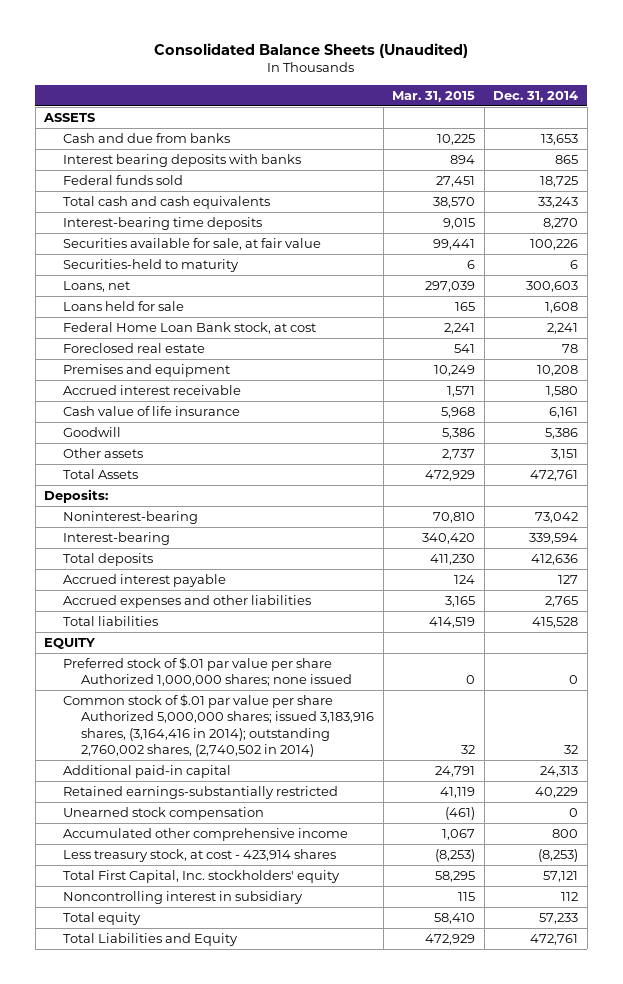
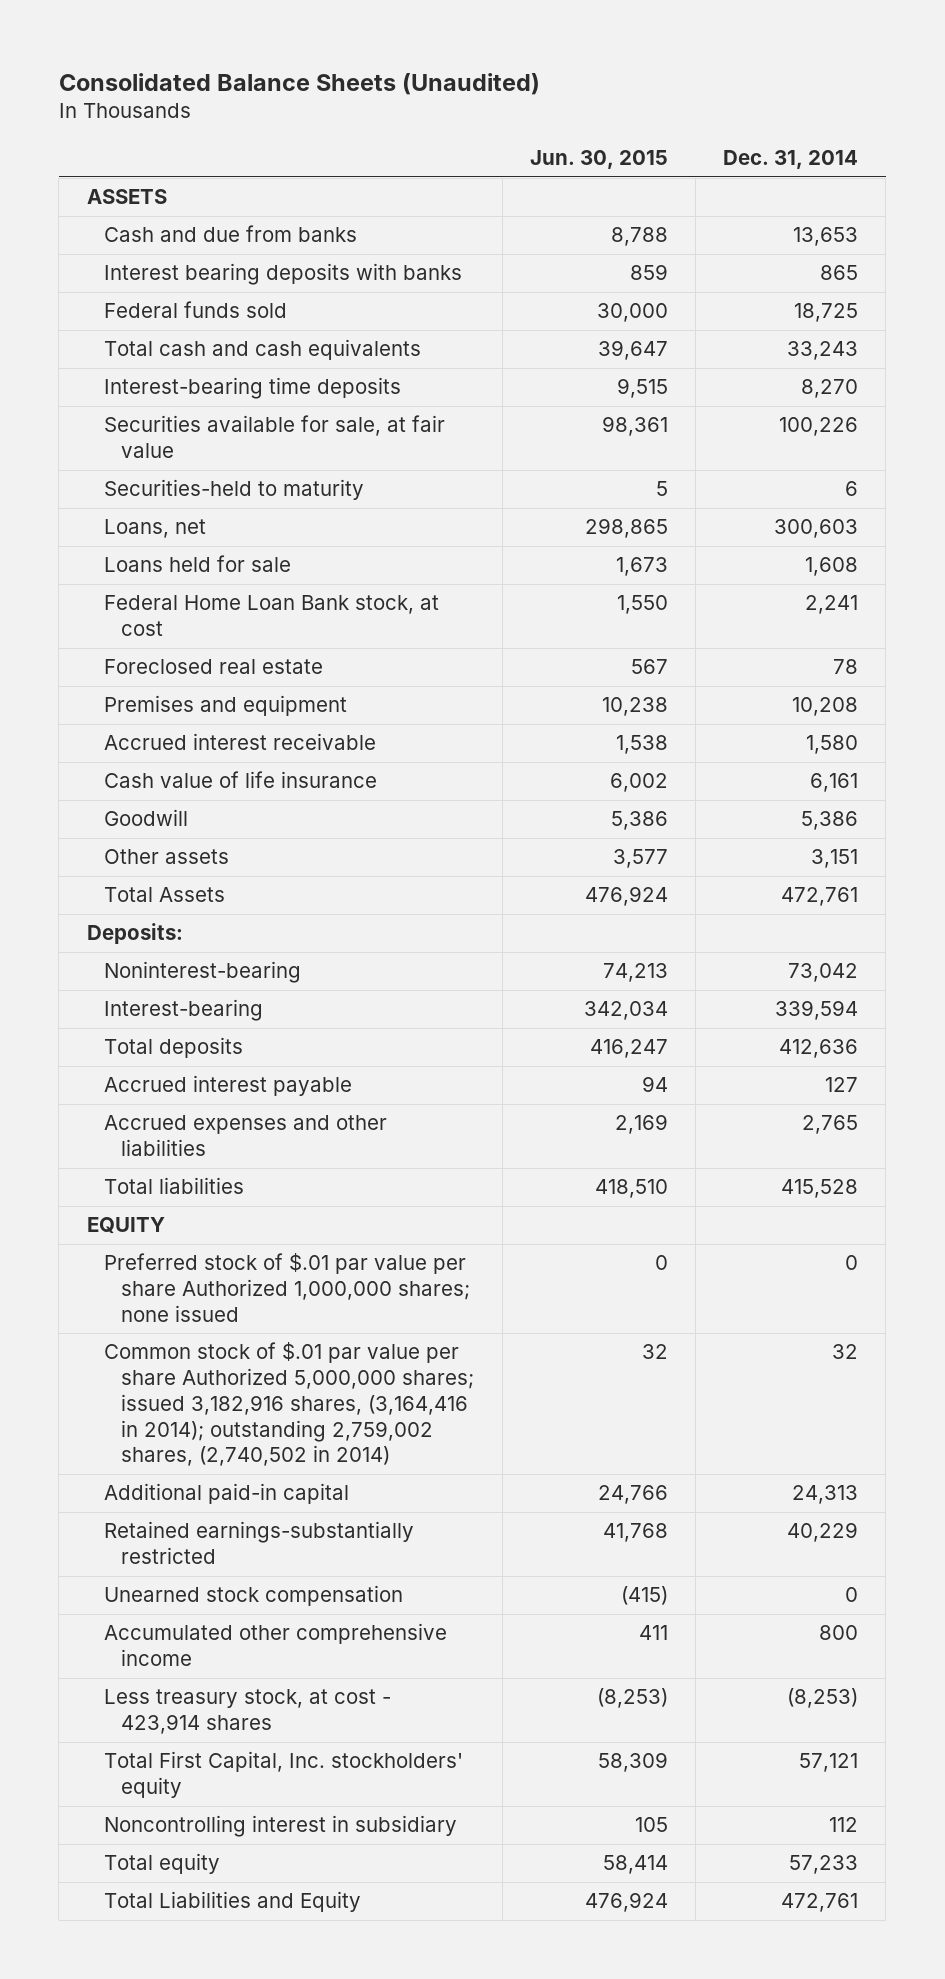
[392,90,476,102] Mar. 31, 2015 -> none
none -> [529,150,668,170] Jun. 30, 2015
[62,693,375,758] Common stock of $.01 par value per share Authorized 5,000,000 shares; issued 3,183,916 shares, (3,164,416 in 2014); outstanding 2,760,002 shares, (2,740,502 in 2014) -> [103,1342,475,1467] Common stock of $.01 par value per share Authorized 5,000,000 shares; issued 3,182,916 shares, (3,164,416 in 2014); outstanding 2,759,002 shares, (2,740,502 in 2014)

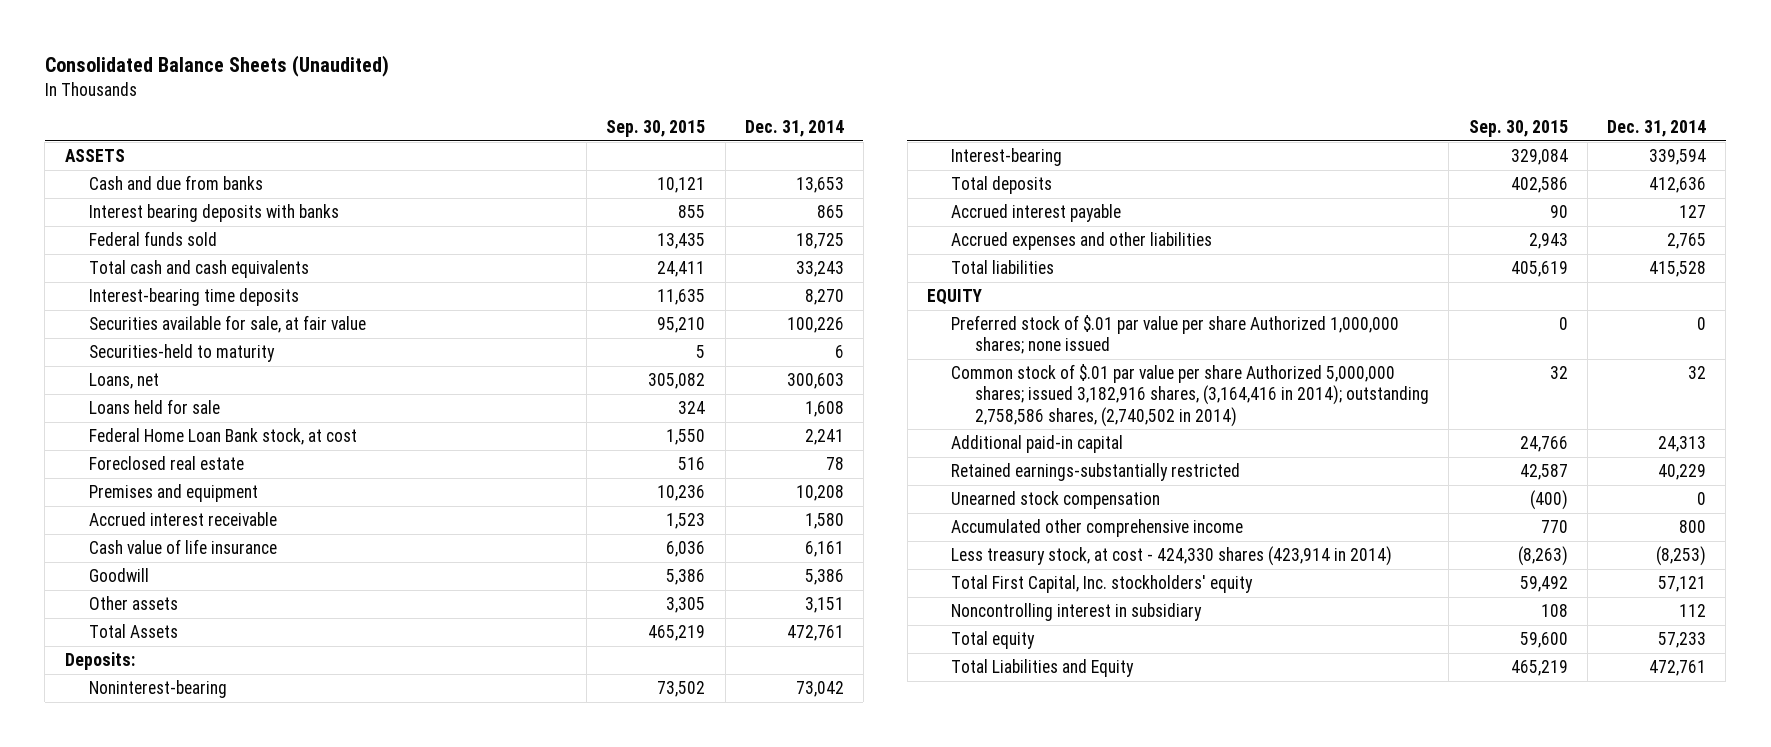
[529,150,668,170] Jun. 30, 2015 -> none
none -> [606,120,706,138] Sep. 30, 2015
[103,1342,475,1467] Common stock of $.01 par value per share Authorized 5,000,000 shares; issued 3,182,916 shares, (3,164,416 in 2014); outstanding 2,759,002 shares, (2,740,502 in 2014) -> [951,364,1430,427] Common stock of $.01 par value per share Authorized 5,000,000 shares; issued 3,182,916 shares, (3,164,416 in 2014); outstanding 2,758,586 shares, (2,740,502 in 2014)
[103,1689,391,1735] Less treasury stock, at cost - 423,914 shares -> [951,546,1393,567] Less treasury stock, at cost - 424,330 shares (423,914 in 2014)

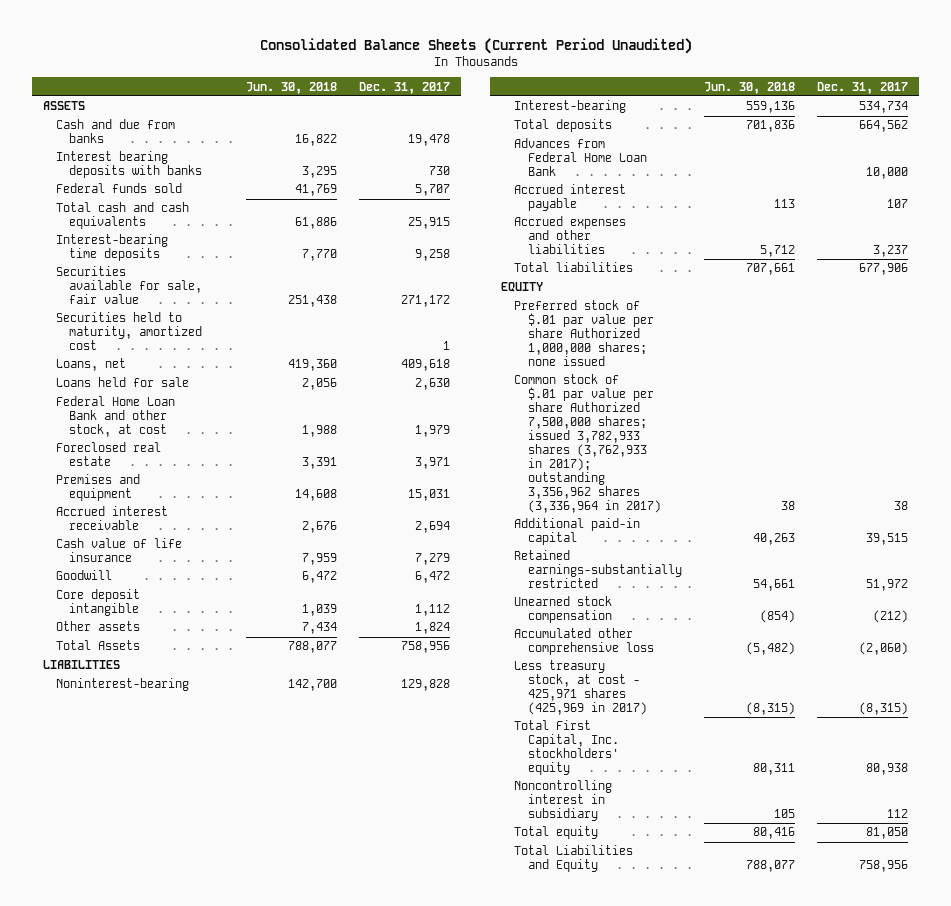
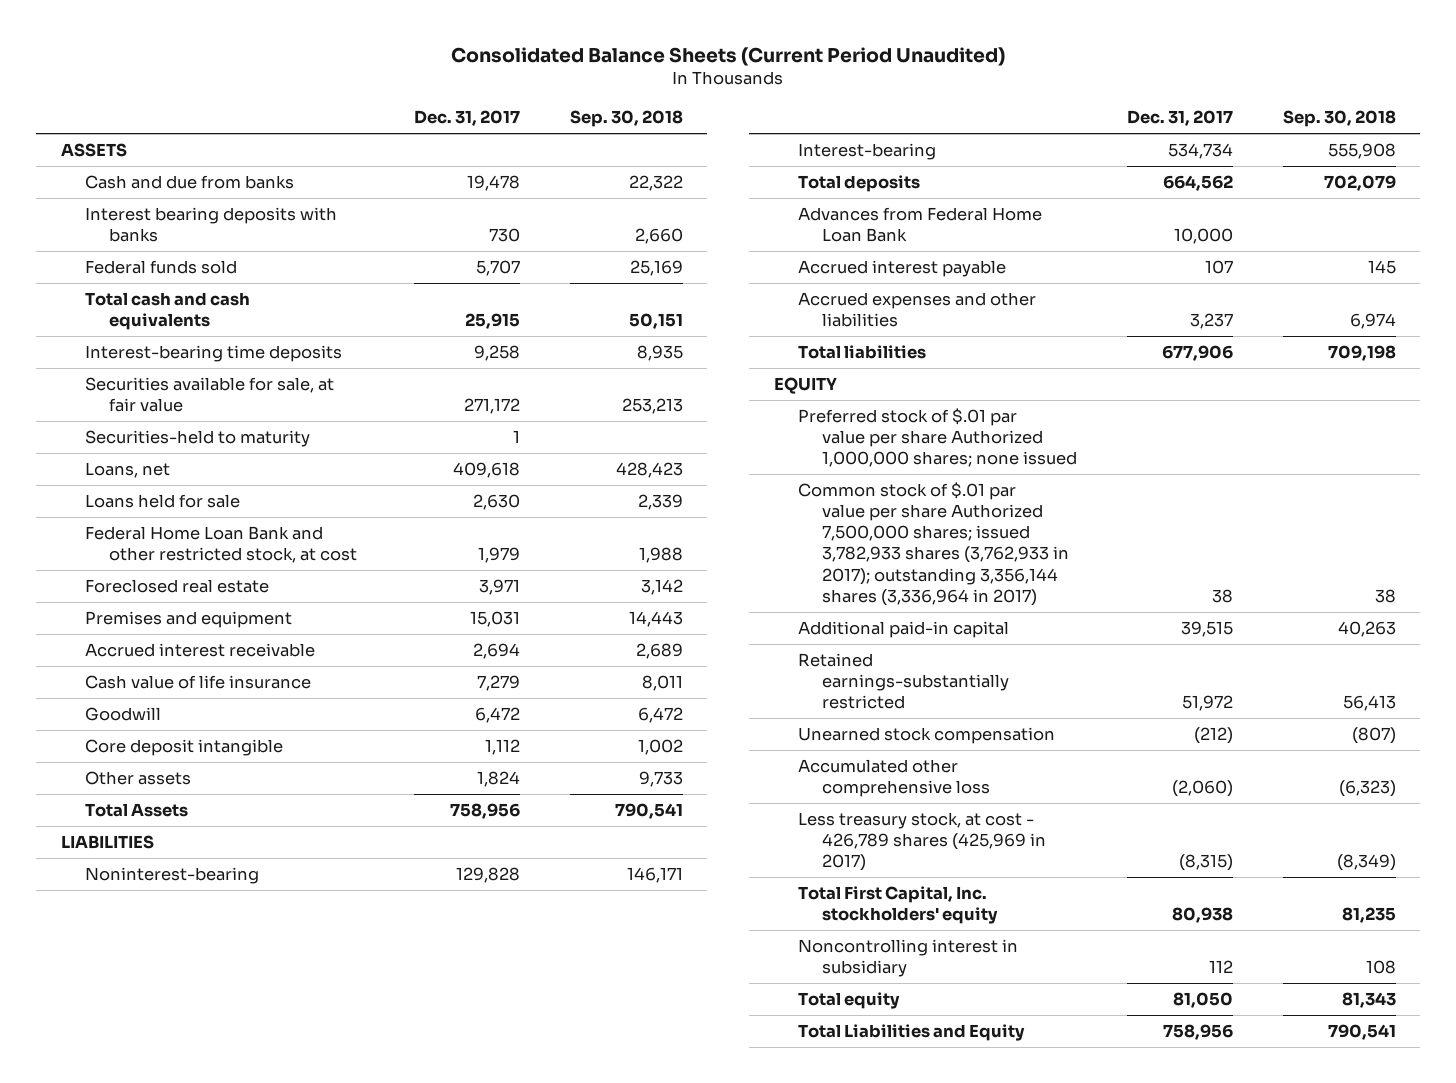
[245,81,337,94] Jun. 30, 2018 -> none
none -> [569,110,683,128] Sep. 30, 2018
[56,266,203,305] Securities available for sale, fair value -> [85,377,335,413] Securities available for sale, at fair value
[56,312,203,351] Securities held to maturity, amortized cost -> [85,430,311,448] Securities-held to maturity
[56,396,176,438] Federal Home Loan Bank and other stock, at cost -> [85,526,358,564] Federal Home Loan Bank and other restricted stock, at cost
[514,374,661,513] Common stock of $.01 par value per share Authorized 7,500,000 shares; issued 3,782,933 shares (3,762,933 in 2017); outstanding 3,356,962 shares (3,336,964 in 2017) -> [798,482,1070,606] Common stock of $.01 par value per share Authorized 7,500,000 shares; issued 3,782,933 shares (3,762,933 in 2017); outstanding 3,356,144 shares (3,336,964 in 2017)
[514,660,647,716] Less treasury stock, at cost - 425,971 shares (425,969 in 2017) -> [798,812,1047,872] Less treasury stock, at cost - 426,789 shares (425,969 in 2017)

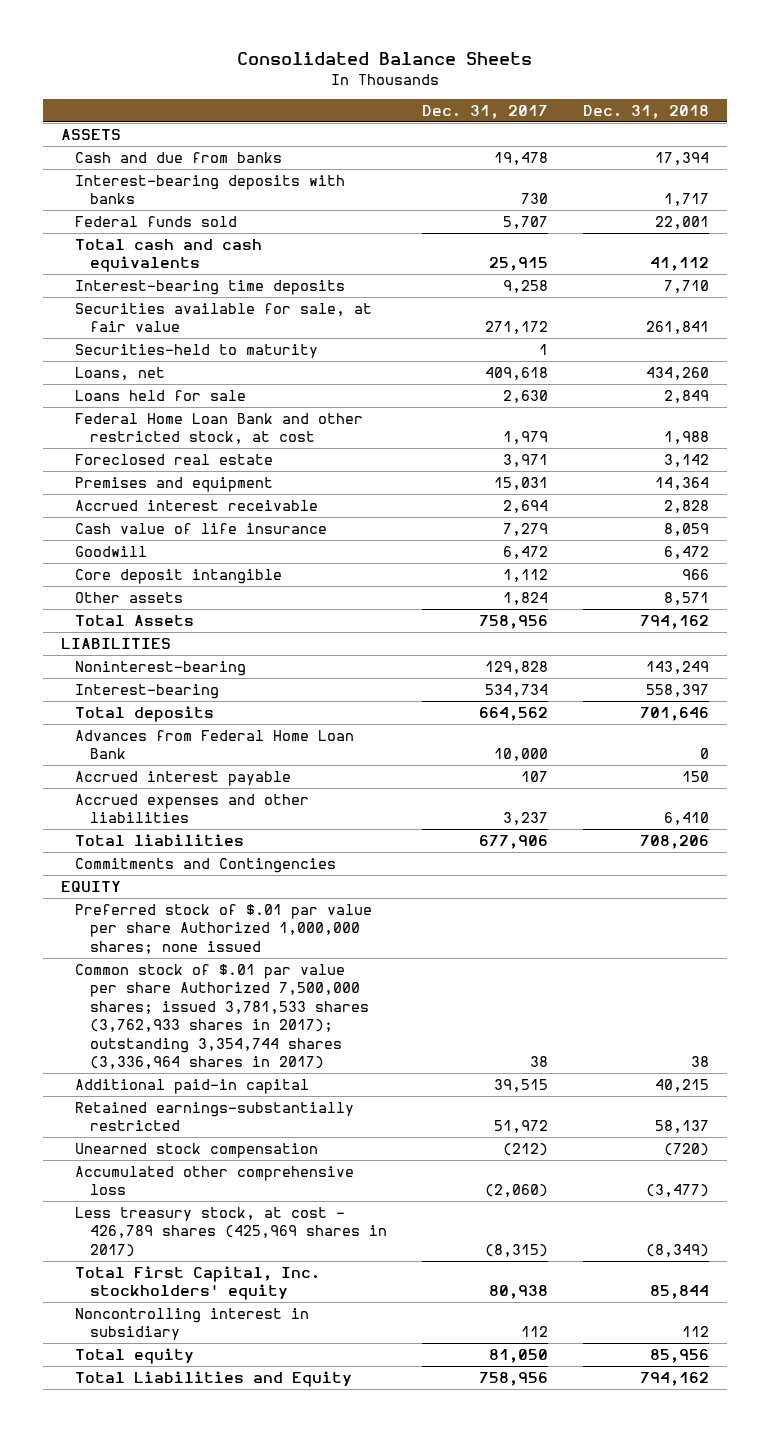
[451,46,1006,66] Consolidated Balance Sheets (Current Period Unaudited) -> [237,52,533,66] Consolidated Balance Sheets
[569,110,683,128] Sep. 30, 2018 -> none
none -> [583,104,710,119] Dec. 31, 2018
[85,207,338,243] Interest bearing deposits with banks -> [75,174,346,205] Interest-bearing deposits with banks
none -> [75,857,337,873] Commitments and Contingencies
[798,482,1070,606] Common stock of $.01 par value per share Authorized 7,500,000 shares; issued 3,782,933 shares (3,762,933 in 2017); outstanding 3,356,144 shares (3,336,964 in 2017) -> [75,963,369,1070] Common stock of $.01 par value per share Authorized 7,500,000 shares; issued 3,781,533 shares (3,762,933 shares in 2017); outstanding 3,354,744 shares (3,336,964 shares in 2017)
[798,812,1047,872] Less treasury stock, at cost - 426,789 shares (425,969 in 2017) -> [75,1206,387,1257] Less treasury stock, at cost - 426,789 shares (425,969 shares in 2017)

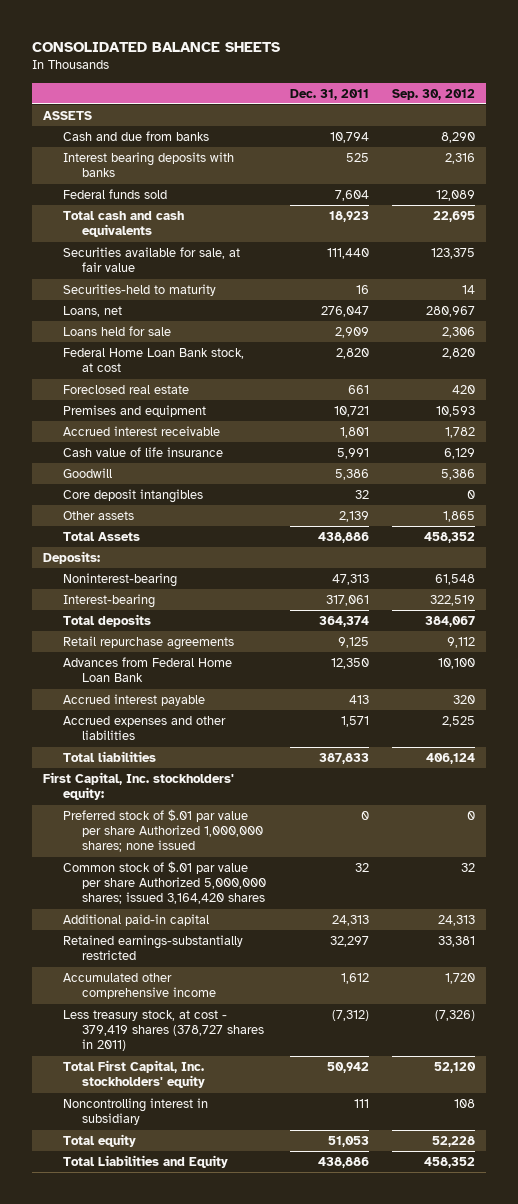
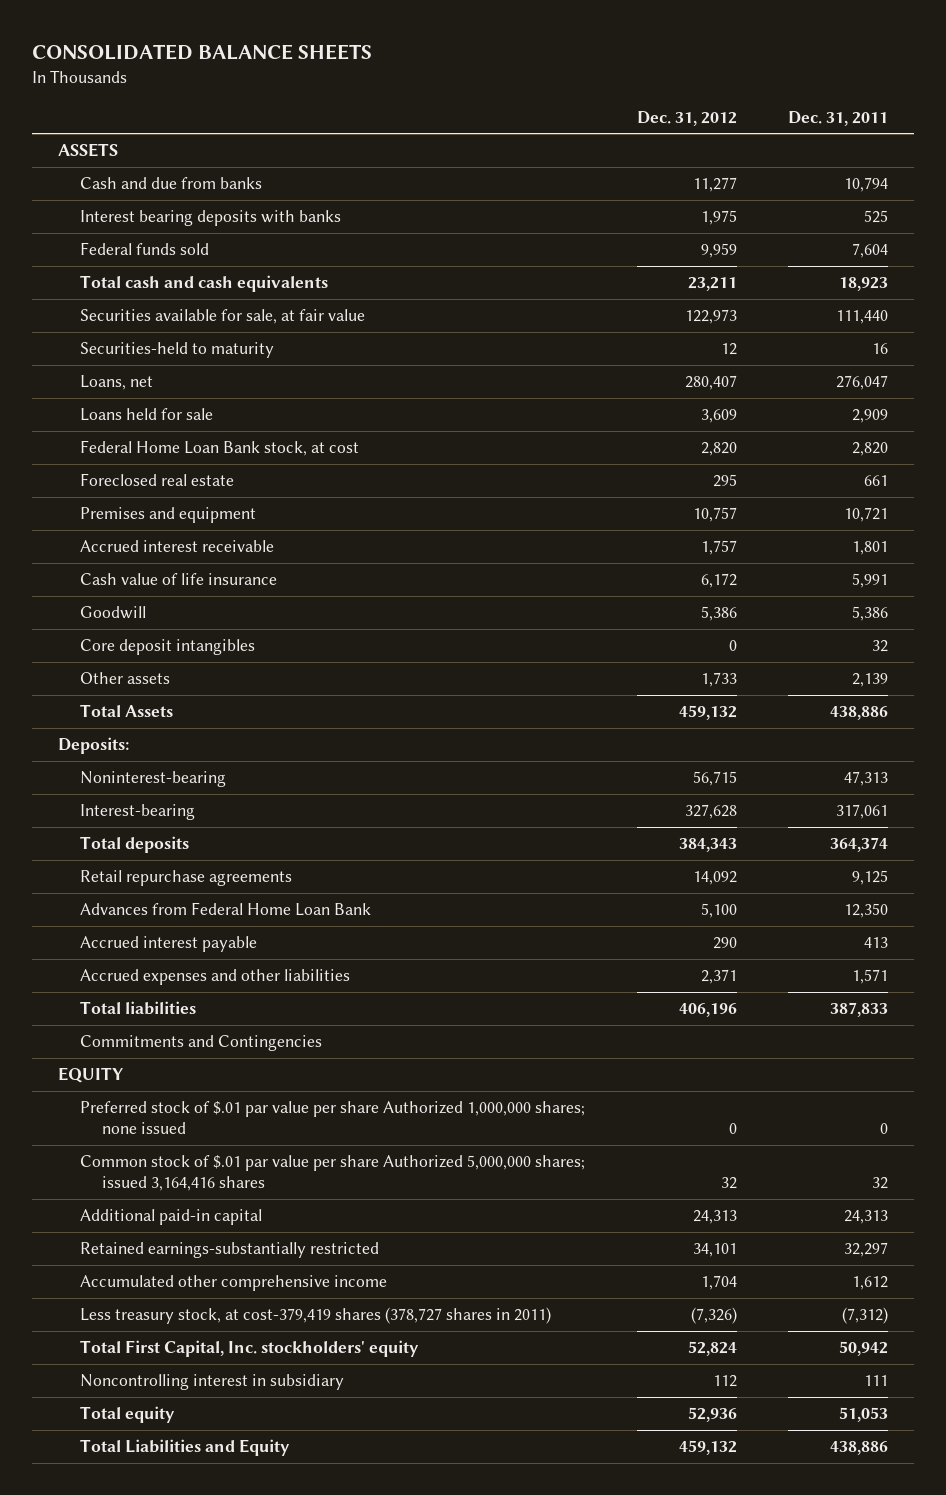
[391,88,475,100] Sep. 30, 2012 -> none
none -> [636,110,737,126] Dec. 31, 2012
[43,772,235,801] First Capital, Inc. stockholders' equity: -> none
none -> [79,1035,322,1052] Commitments and Contingencies
none -> [57,1067,123,1084] EQUITY
[62,861,267,905] Common stock of $.01 par value per share Authorized 5,000,000 shares; issued 3,164,420 shares -> [79,1155,585,1192] Common stock of $.01 par value per share Authorized 5,000,000 shares; issued 3,164,416 shares
[62,1010,265,1052] Less treasury stock, at cost - 379,419 shares (378,727 shares in 2011) -> [79,1307,551,1325] Less treasury stock, at cost-379,419 shares (378,727 shares in 2011)

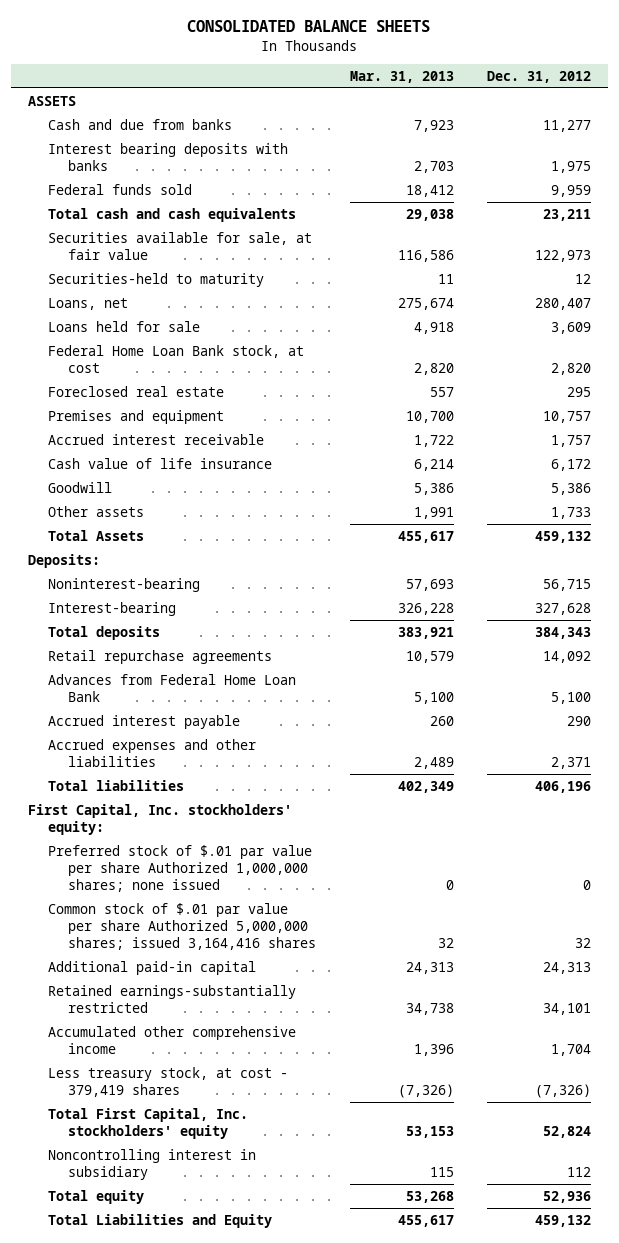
[788,110,889,126] Dec. 31, 2011 -> none
none -> [349,71,454,84] Mar. 31, 2013
[79,639,255,656] Core deposit intangibles -> none
[79,1035,322,1052] Commitments and Contingencies -> none
[57,1067,123,1084] EQUITY -> none
none -> [27,803,292,835] First Capital, Inc. stockholders' equity:
[79,1307,551,1325] Less treasury stock, at cost-379,419 shares (378,727 shares in 2011) -> [47,1066,288,1097] Less treasury stock, at cost - 379,419 shares

